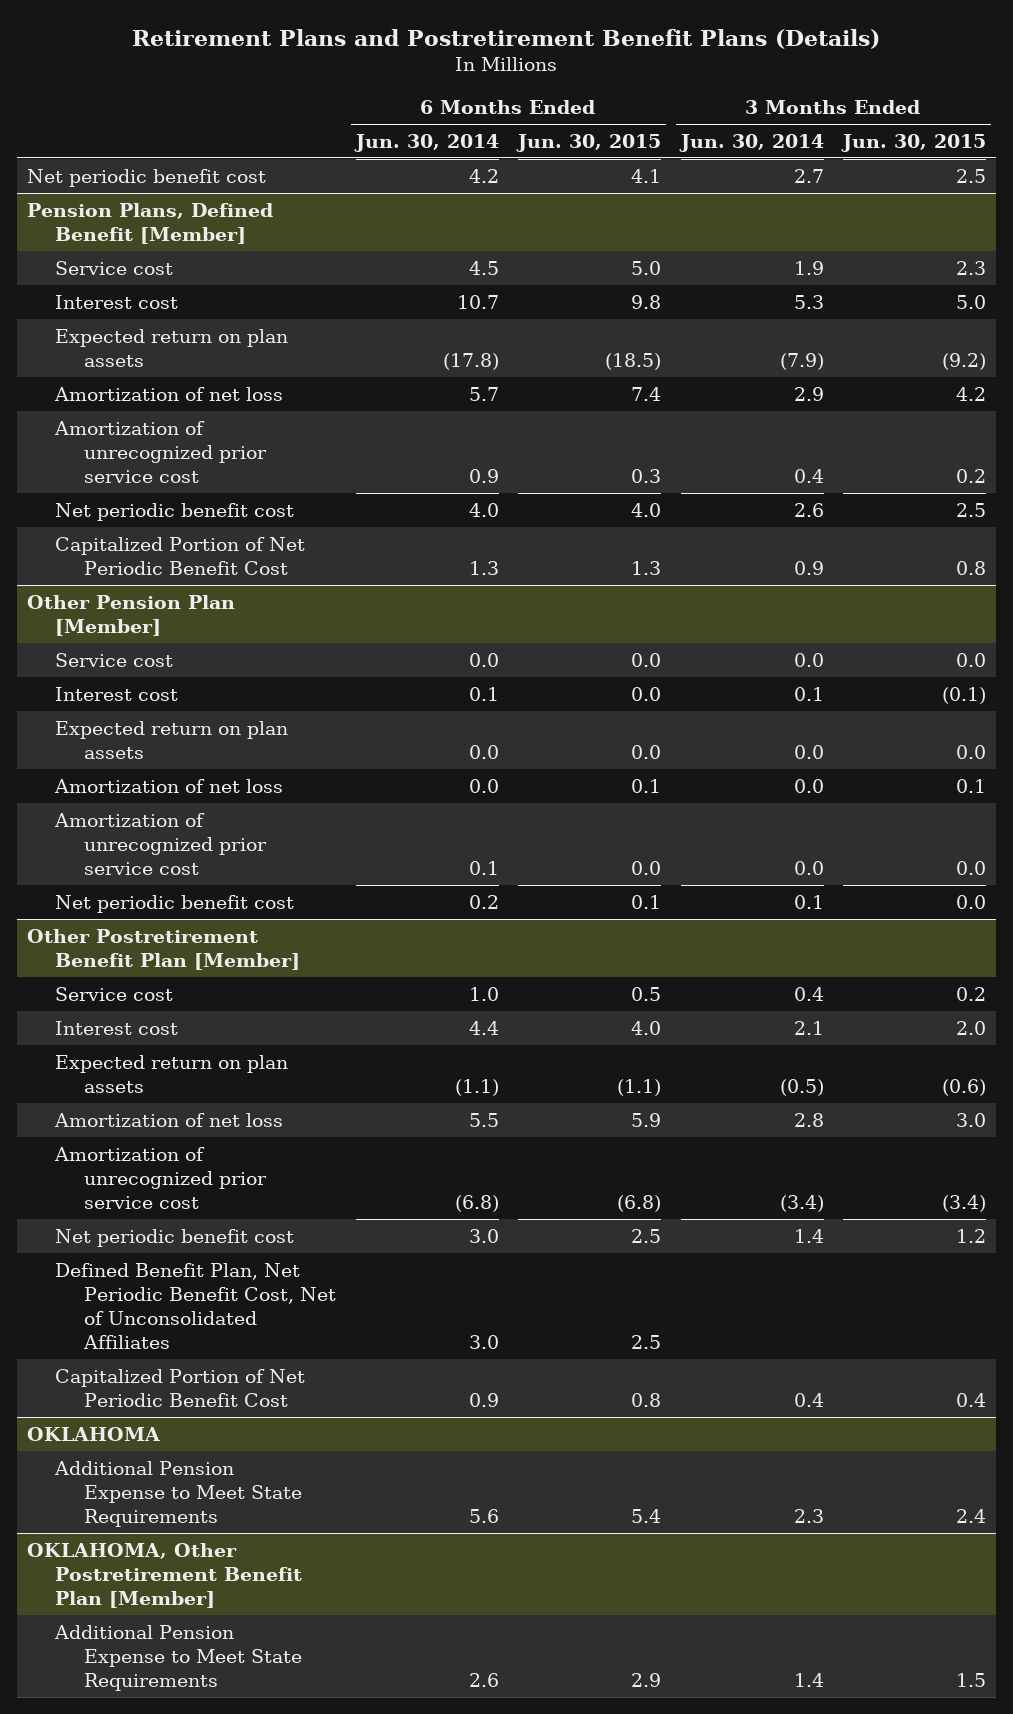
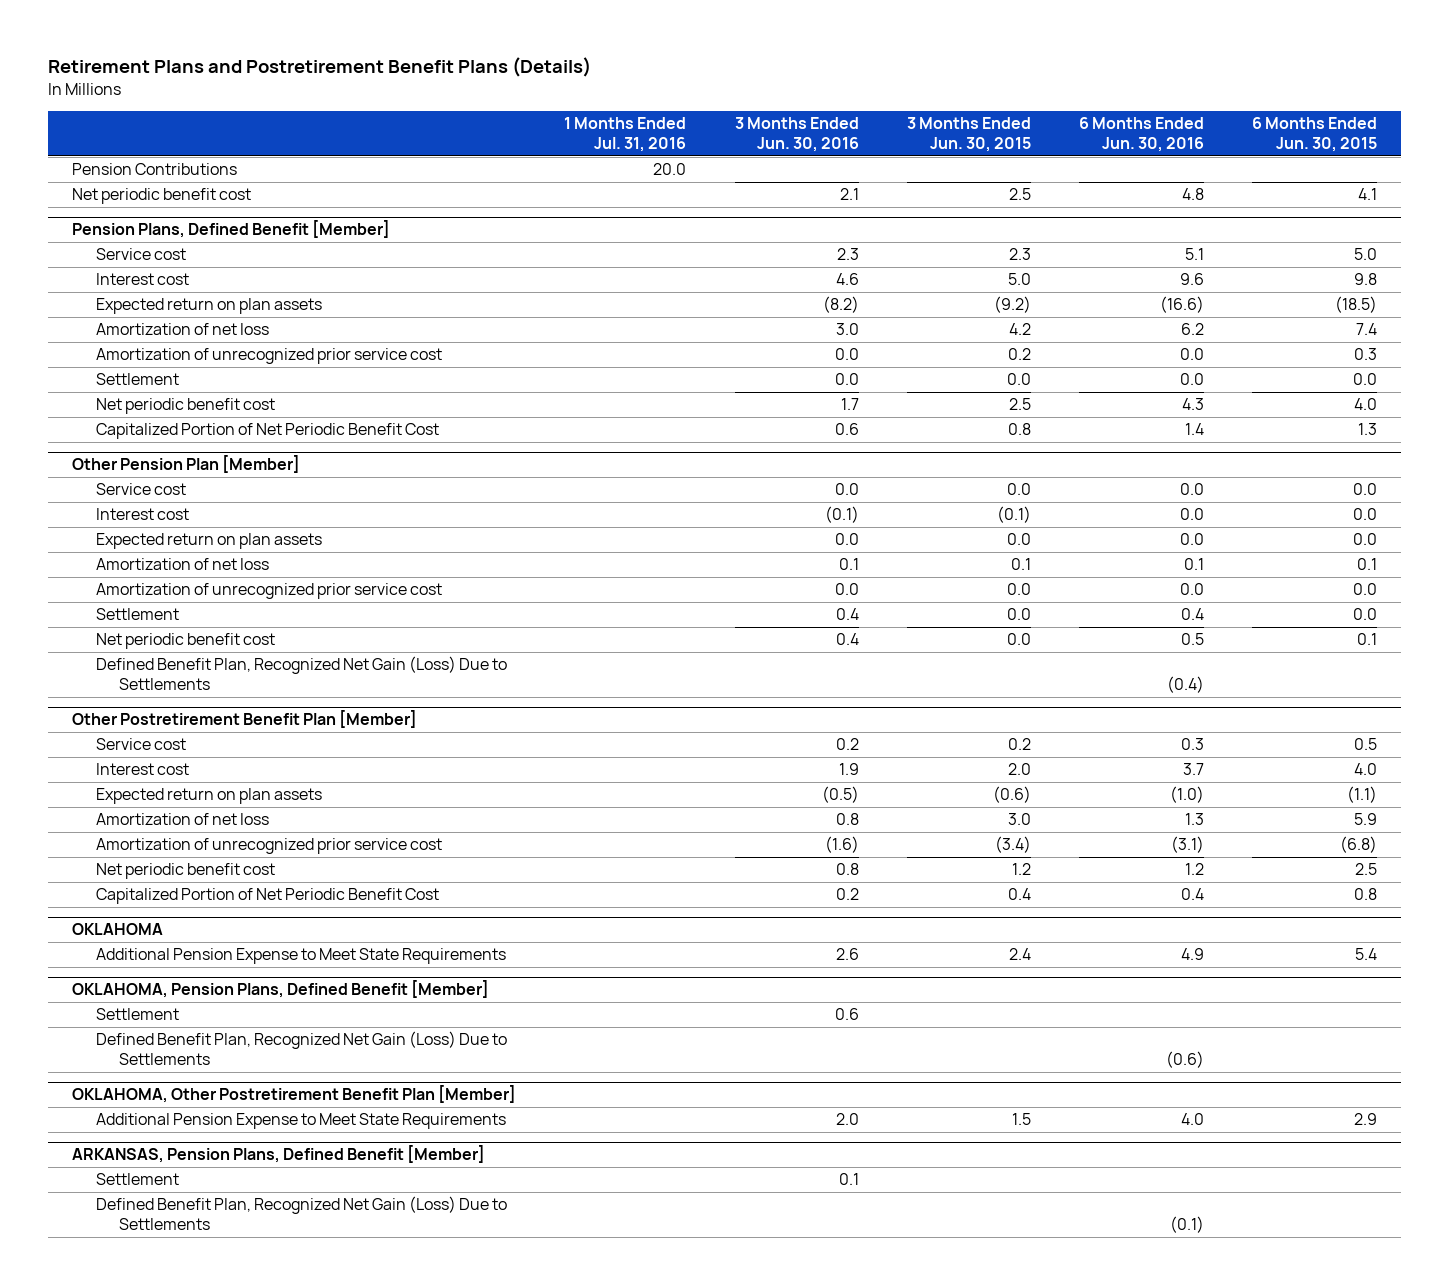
[353,133,499,152] Jun. 30, 2014 -> none
[678,133,824,152] Jun. 30, 2014 -> none
none -> [564,117,687,153] 1 Months Ended Jul. 31, 2016
none -> [734,117,859,153] 3 Months Ended Jun. 30, 2016
none -> [1078,117,1204,153] 6 Months Ended Jun. 30, 2016
none -> [72,163,238,176] Pension Contributions
none -> [95,373,179,386] Settlement
none -> [95,608,179,621] Settlement
none -> [95,656,507,691] Defined Benefit Plan, Recognized Net Gain (Loss) Due to Settlements
[55,1262,337,1349] Defined Benefit Plan, Net Periodic Benefit Cost, Net of Unconsolidated Affiliates -> none
none -> [72,980,490,999] OKLAHOMA, Pension Plans, Defined Benefit [Member]
none -> [95,1008,179,1021] Settlement
none -> [95,1031,507,1066] Defined Benefit Plan, Recognized Net Gain (Loss) Due to Settlements
none -> [72,1145,486,1164] ARKANSAS, Pension Plans, Defined Benefit [Member]
none -> [95,1173,179,1186] Settlement
none -> [95,1196,507,1231] Defined Benefit Plan, Recognized Net Gain (Loss) Due to Settlements

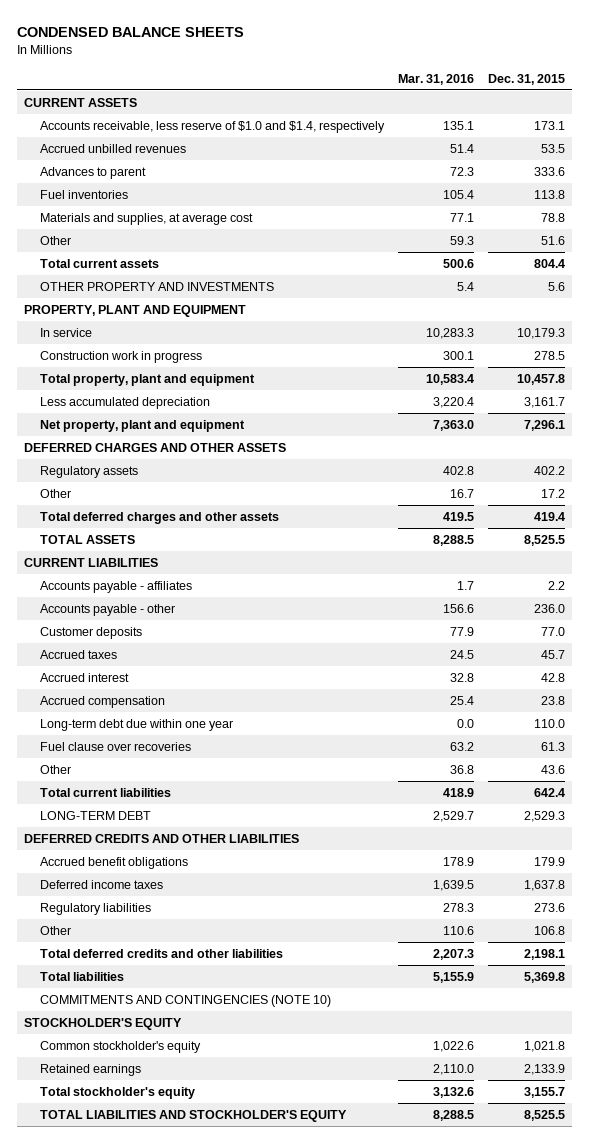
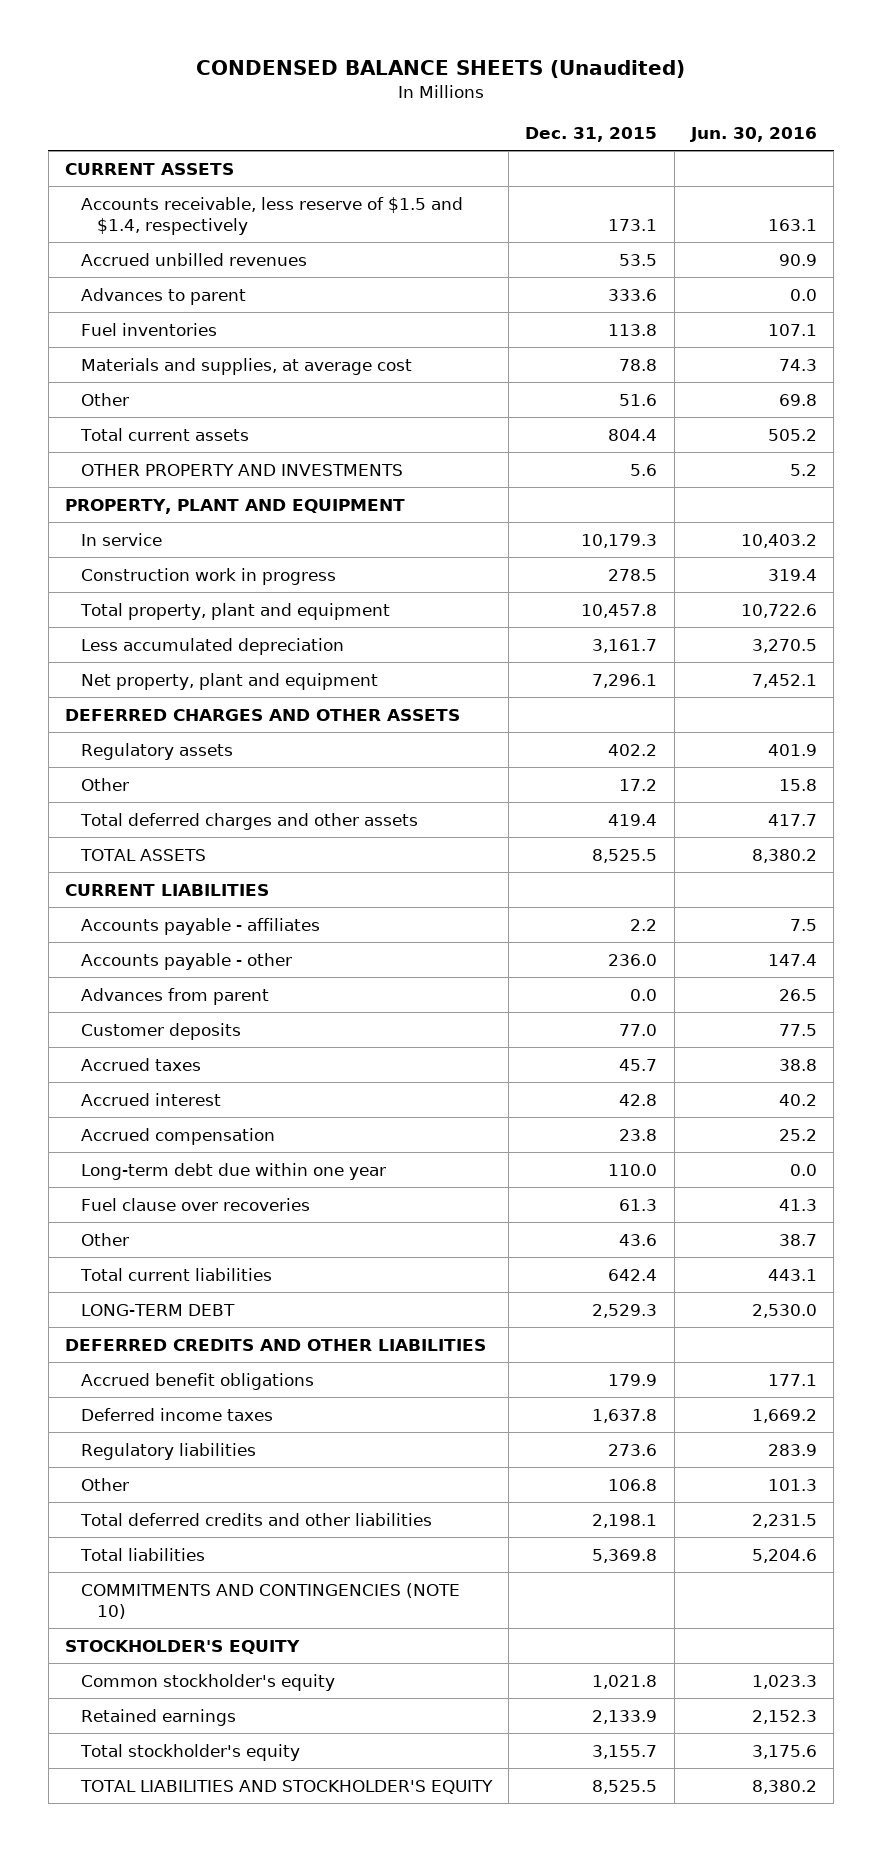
[17,26,245,37] CONDENSED BALANCE SHEETS -> [196,60,686,79] CONDENSED BALANCE SHEETS (Unaudited)
[398,73,475,85] Mar. 31, 2016 -> none
none -> [690,127,818,143] Jun. 30, 2016
[40,120,386,133] Accounts receivable, less reserve of $1.0 and $1.4, respectively -> [80,196,463,236] Accounts receivable, less reserve of $1.5 and $1.4, respectively
none -> [80,987,269,1005] Advances from parent

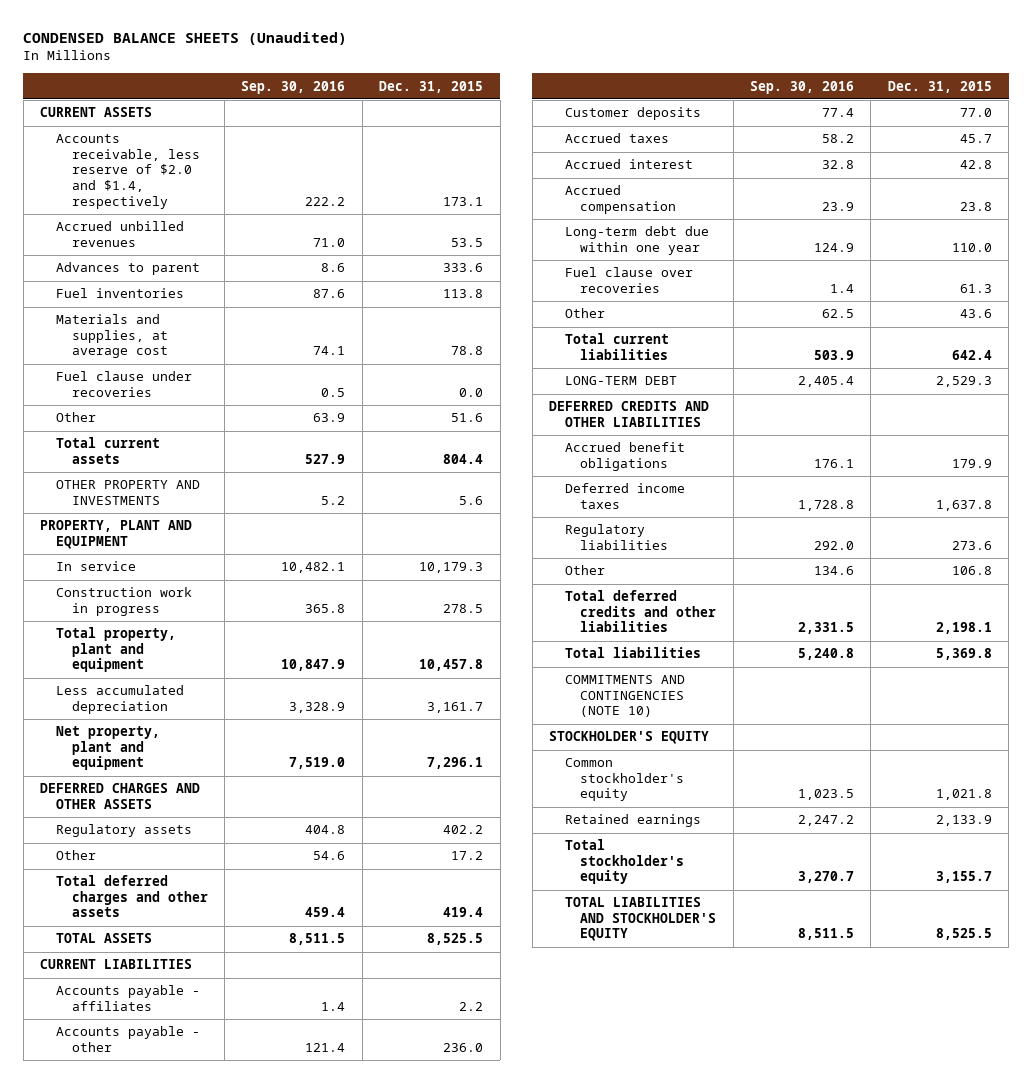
[690,127,818,143] Jun. 30, 2016 -> none
none -> [241,80,346,94] Sep. 30, 2016
[80,196,463,236] Accounts receivable, less reserve of $1.5 and $1.4, respectively -> [55,134,200,209] Accounts receivable, less reserve of $2.0 and $1.4, respectively
none -> [55,371,192,397] Fuel clause under recoveries
[80,987,269,1005] Advances from parent -> none

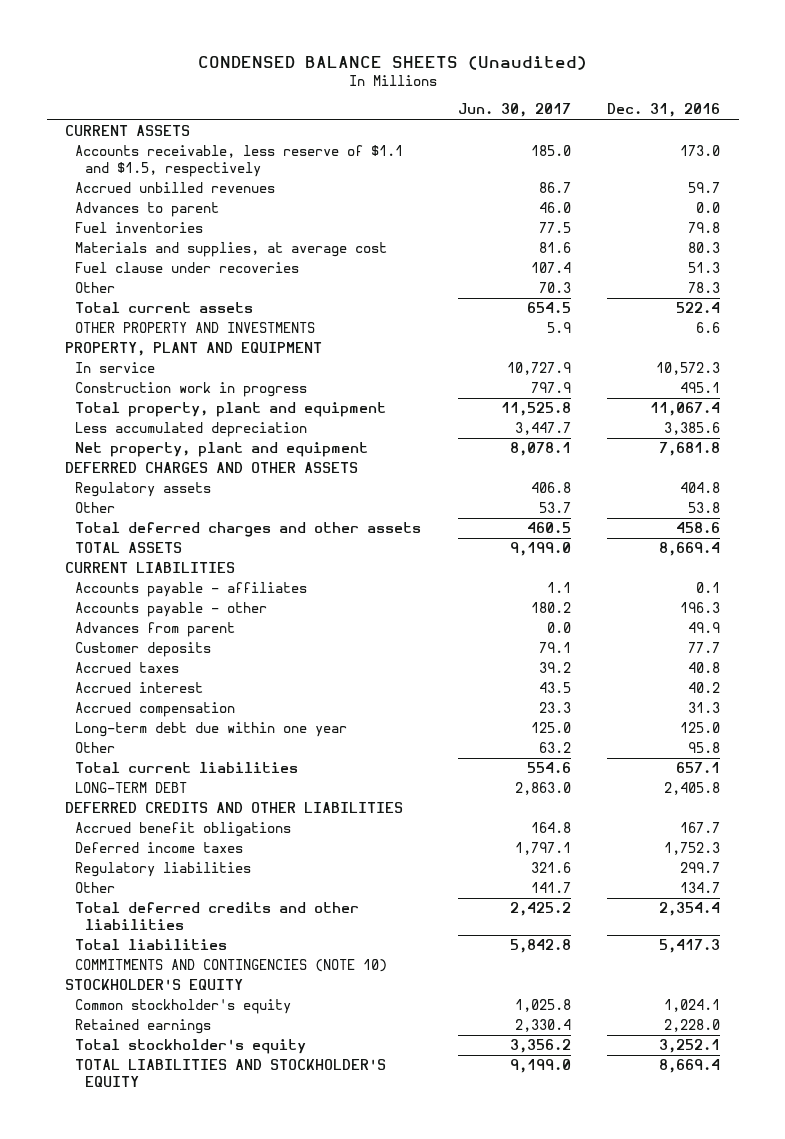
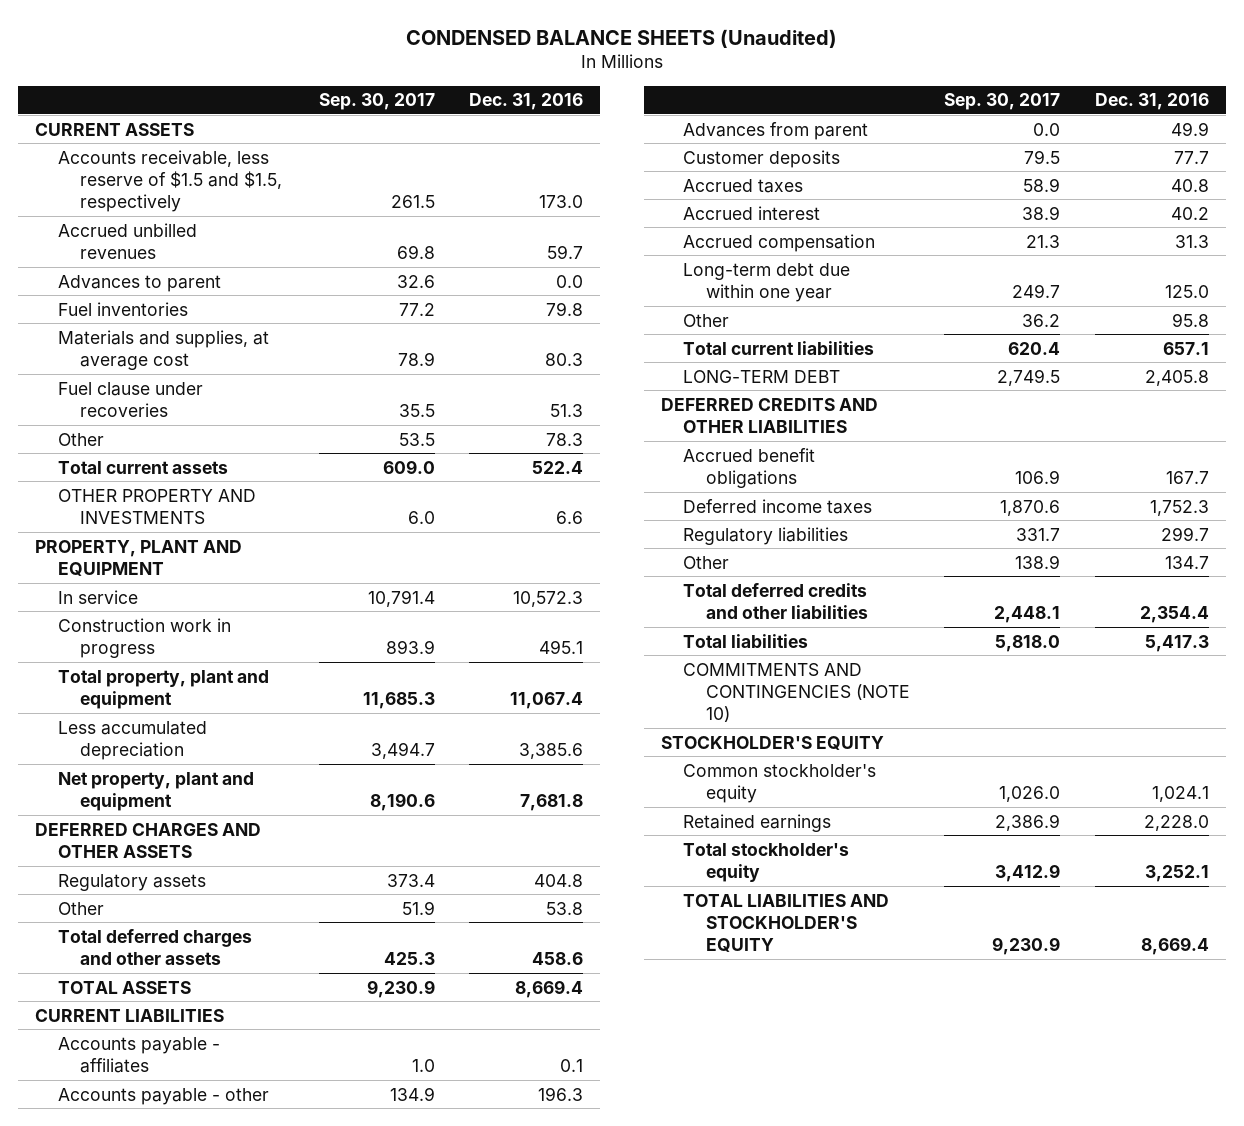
[457,103,571,118] Jun. 30, 2017 -> none
none -> [318,93,435,111] Sep. 30, 2017
[74,145,403,177] Accounts receivable, less reserve of $1.1 and $1.5, respectively -> [57,149,283,212] Accounts receivable, less reserve of $1.5 and $1.5, respectively

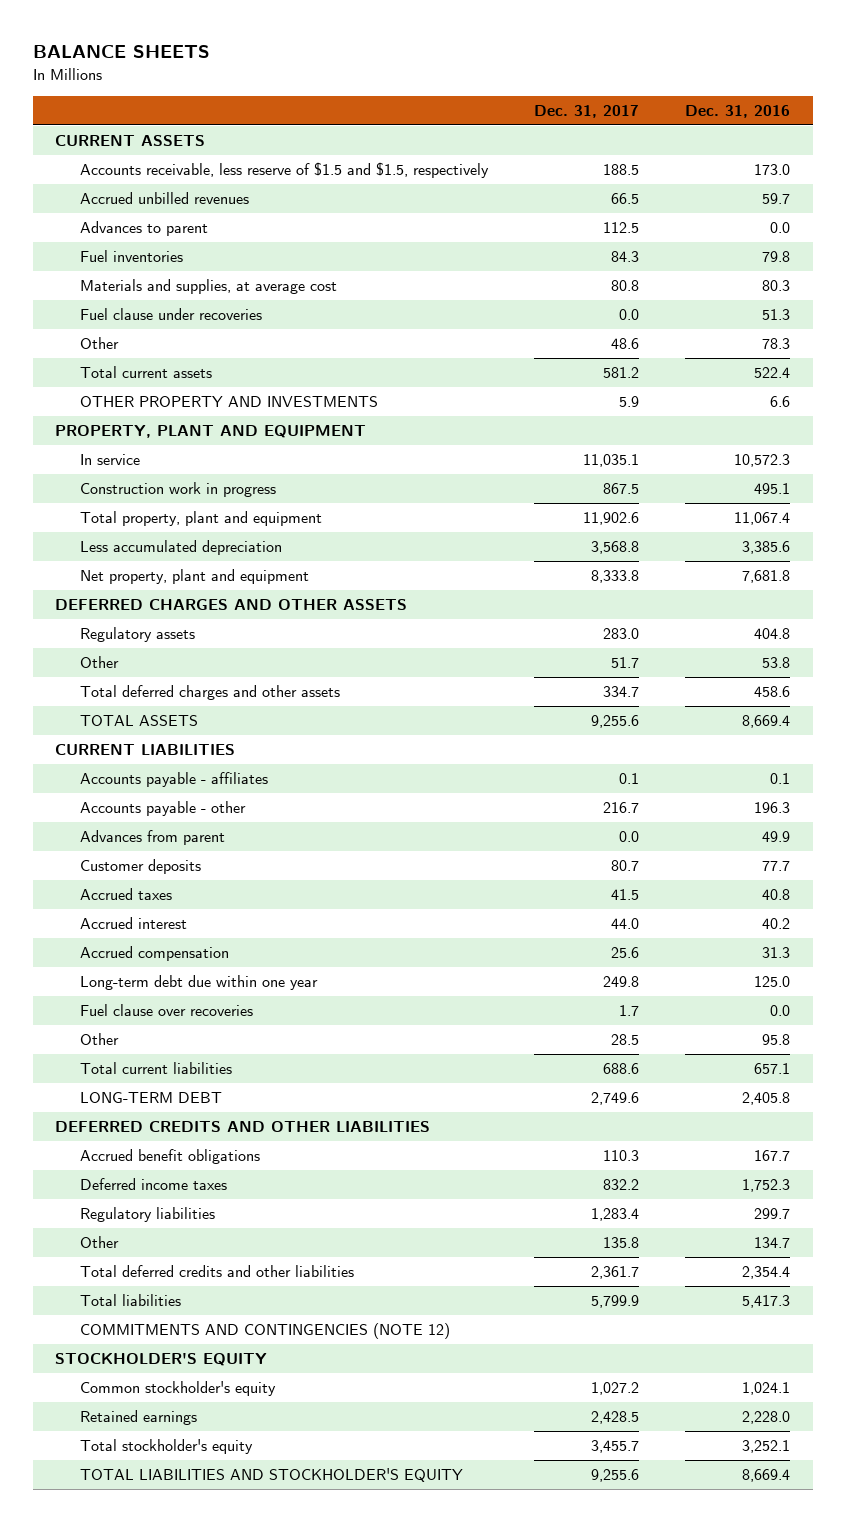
[405,28,837,48] CONDENSED BALANCE SHEETS (Unaudited) -> [32,44,210,58] BALANCE SHEETS
[318,93,435,111] Sep. 30, 2017 -> none
none -> [534,104,640,118] Dec. 31, 2017
none -> [80,1004,254,1017] Fuel clause over recoveries
[683,662,910,722] COMMITMENTS AND CONTINGENCIES (NOTE 10) -> [80,1323,451,1340] COMMITMENTS AND CONTINGENCIES (NOTE 12)

